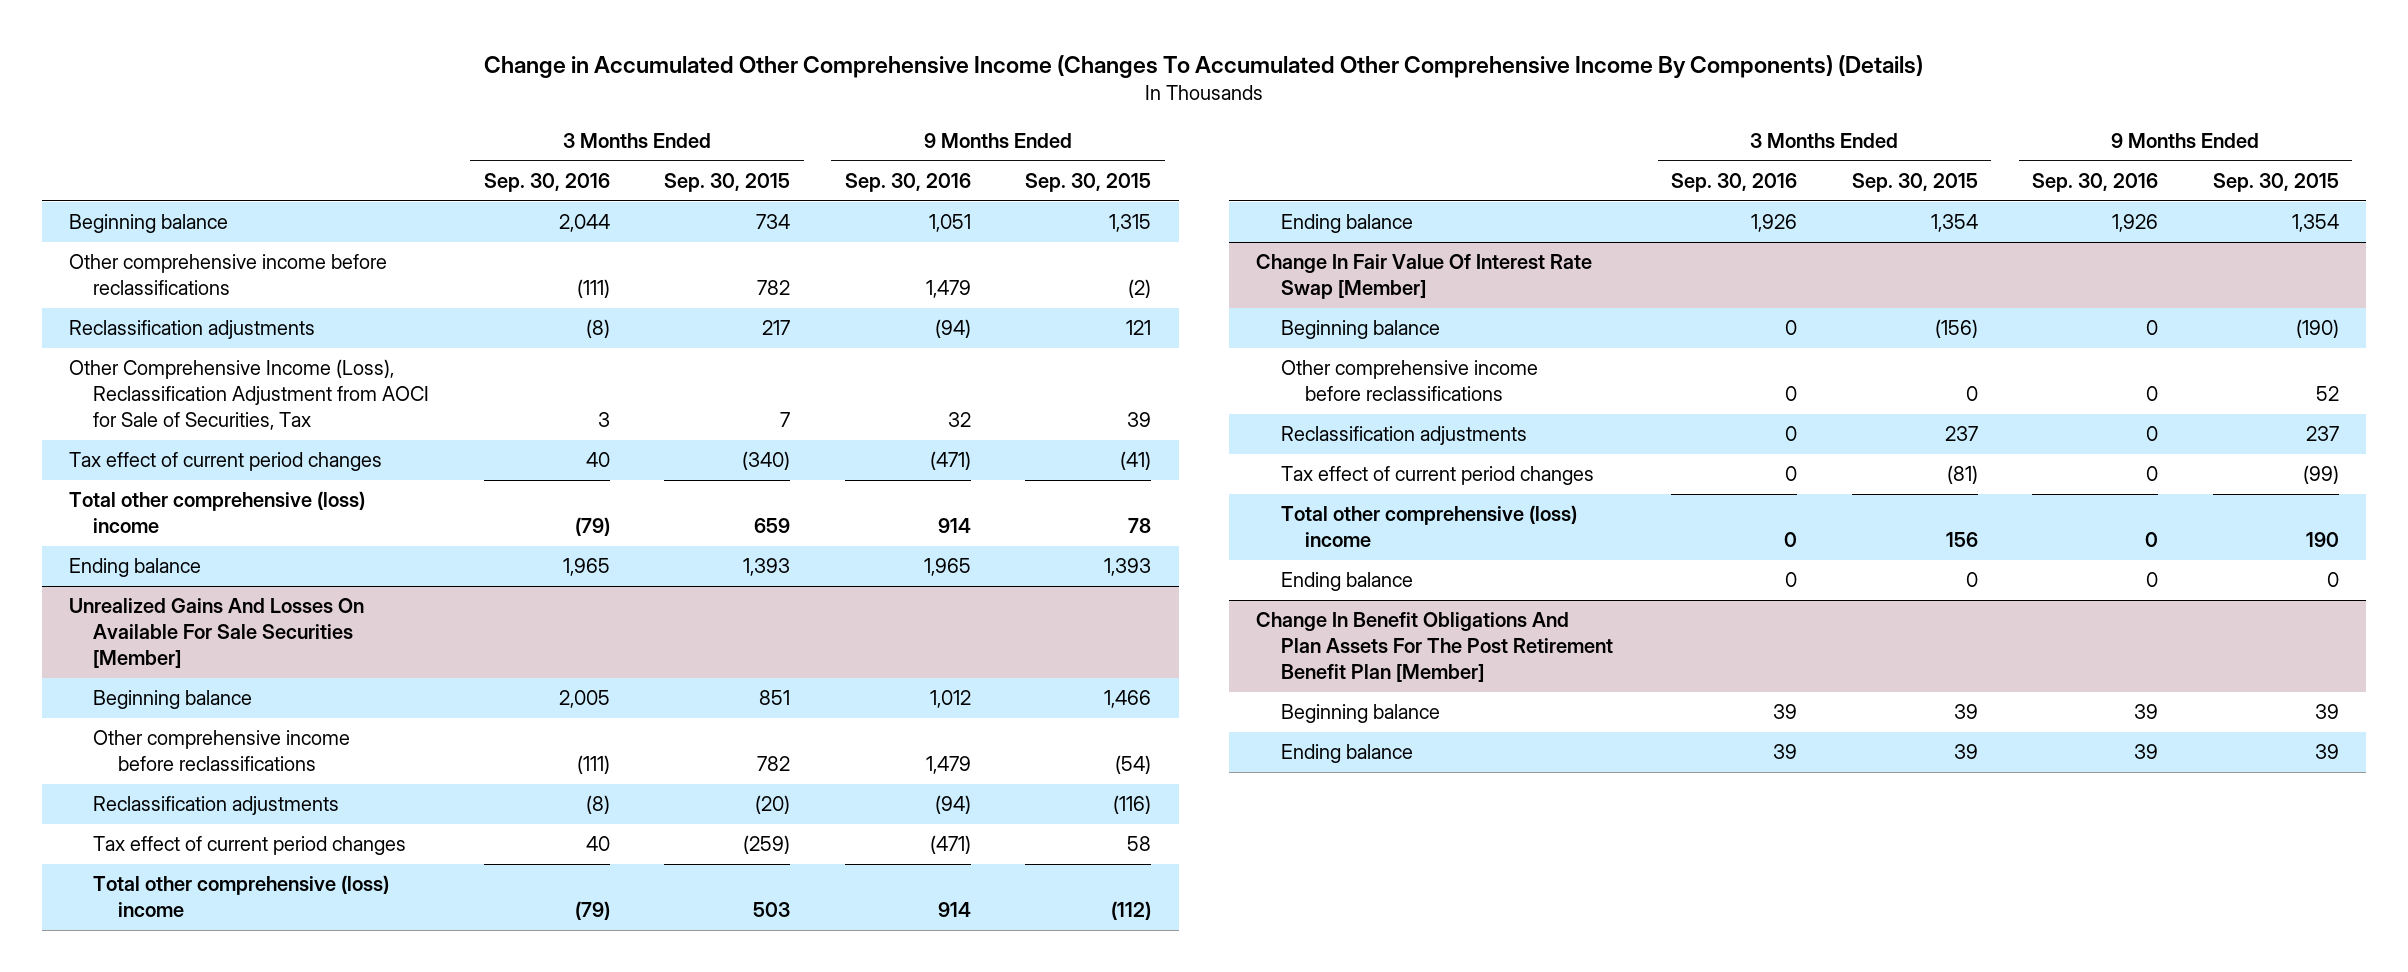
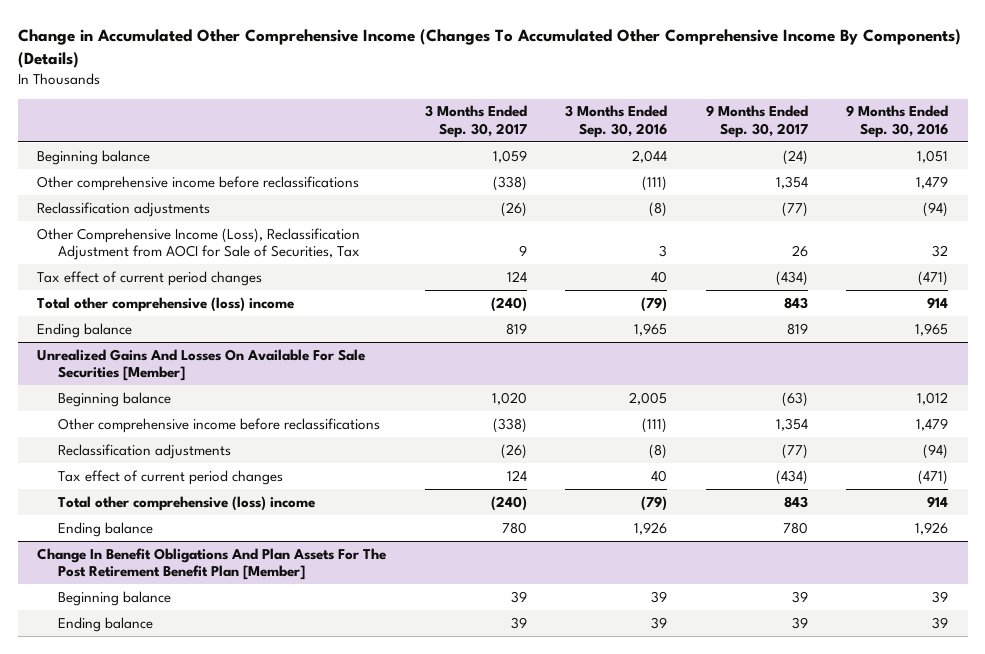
[664,173,791,193] Sep. 30, 2015 -> none
[1025,173,1152,193] Sep. 30, 2015 -> none
none -> [424,105,527,138] 3 Months Ended Sep. 30, 2017
none -> [705,105,808,138] 9 Months Ended Sep. 30, 2017
[1256,254,1593,300] Change In Fair Value Of Interest Rate Swap [Member] -> none
[1280,320,1440,340] Beginning balance -> none
[1280,360,1538,402] Other comprehensive income before reclassifications -> none
[1280,426,1527,446] Reclassification adjustments -> none
[1280,466,1594,486] Tax effect of current period changes -> none
[1280,505,1577,548] Total other comprehensive (loss) income -> none
[1280,572,1413,592] Ending balance -> none

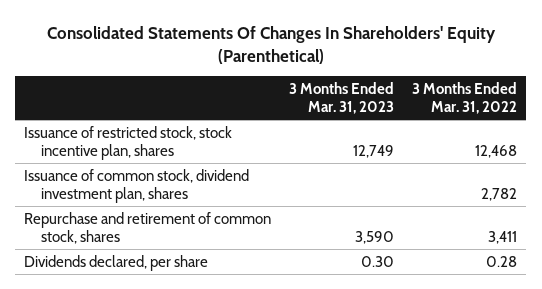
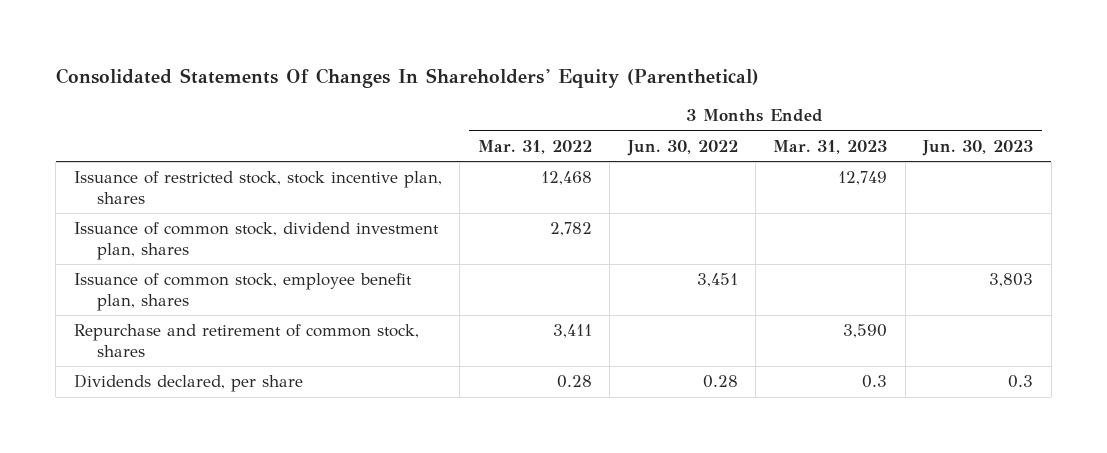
none -> [626,139,738,156] Jun. 30, 2022
none -> [922,139,1034,156] Jun. 30, 2023
none -> [73,273,412,311] Issuance of common stock, employee benefit plan, shares
[361,255,395,267] 0.30 -> [862,375,888,389] 0.3

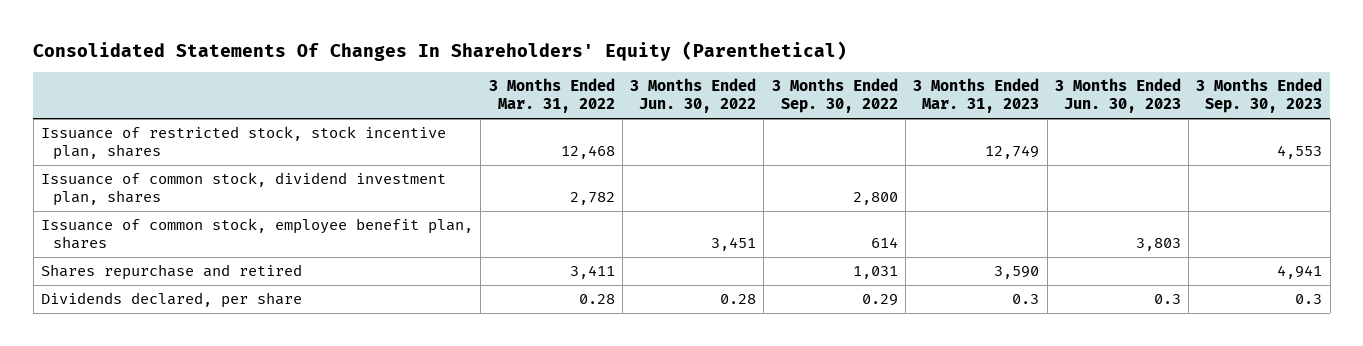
none -> [771,78,898,114] 3 Months Ended Sep. 30, 2022
none -> [1196,78,1323,114] 3 Months Ended Sep. 30, 2023
[73,324,419,357] Repurchase and retirement of common stock, shares -> [41,264,303,281] Shares repurchase and retired

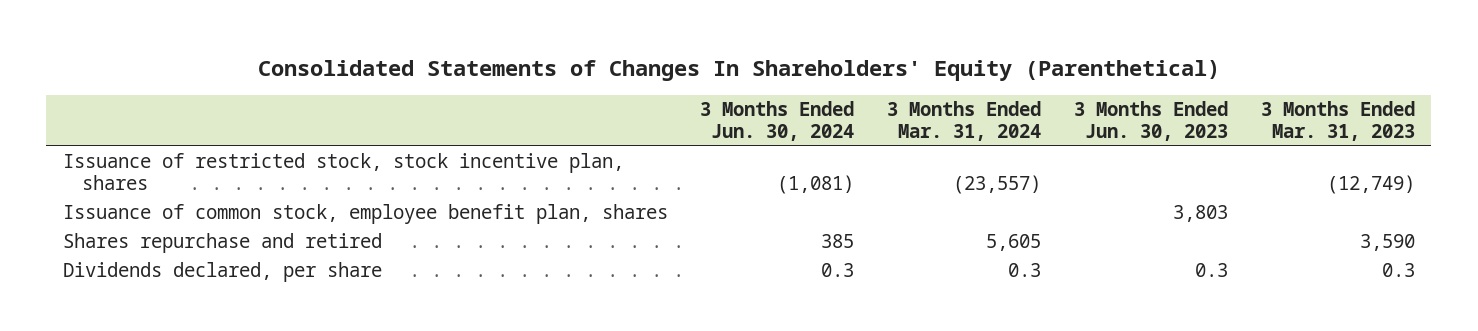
[33,40,848,61] Consolidated Statements Of Changes In Shareholders' Equity (Parenthetical) -> [257,59,1220,81] Consolidated Statements of Changes In Shareholders' Equity (Parenthetical)
[488,78,615,114] 3 Months Ended Mar. 31, 2022 -> none
[630,78,757,114] 3 Months Ended Jun. 30, 2022 -> none
[771,78,898,114] 3 Months Ended Sep. 30, 2022 -> none
[1196,78,1323,114] 3 Months Ended Sep. 30, 2023 -> none
none -> [700,100,855,142] 3 Months Ended Jun. 30, 2024
none -> [887,100,1042,142] 3 Months Ended Mar. 31, 2024
[41,172,447,207] Issuance of common stock, dividend investment plan, shares -> none
[985,145,1040,160] 12,749 -> [1326,175,1415,195] (12,749)

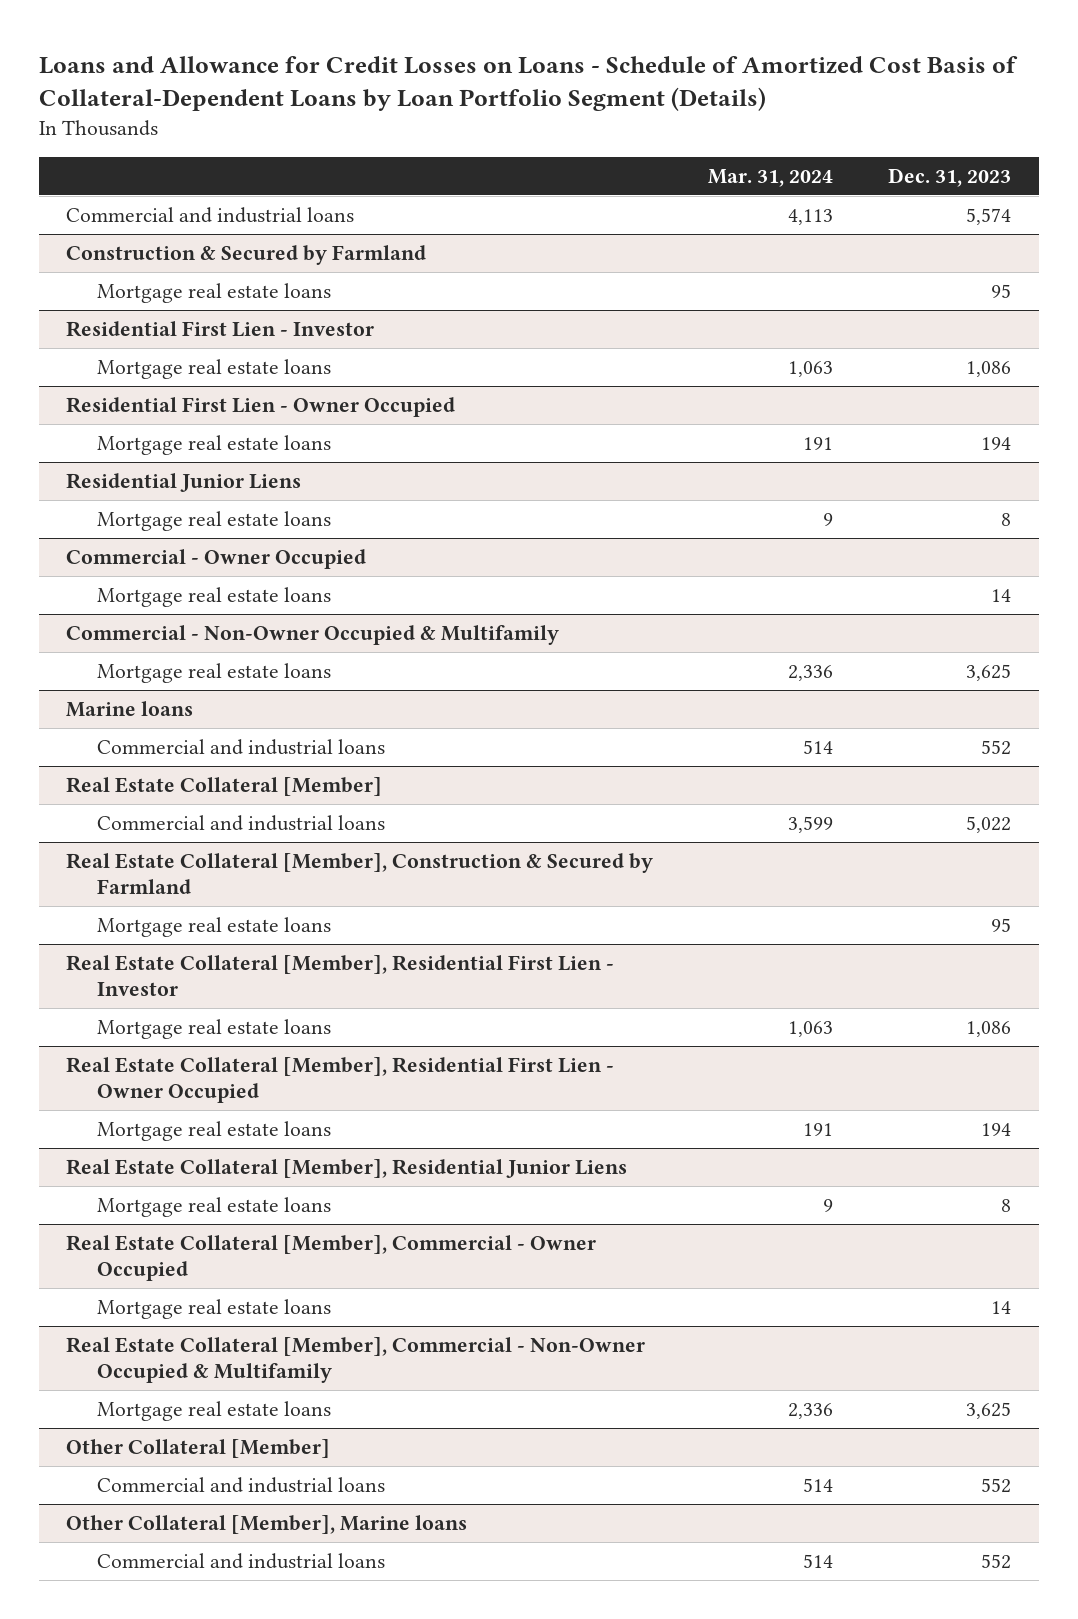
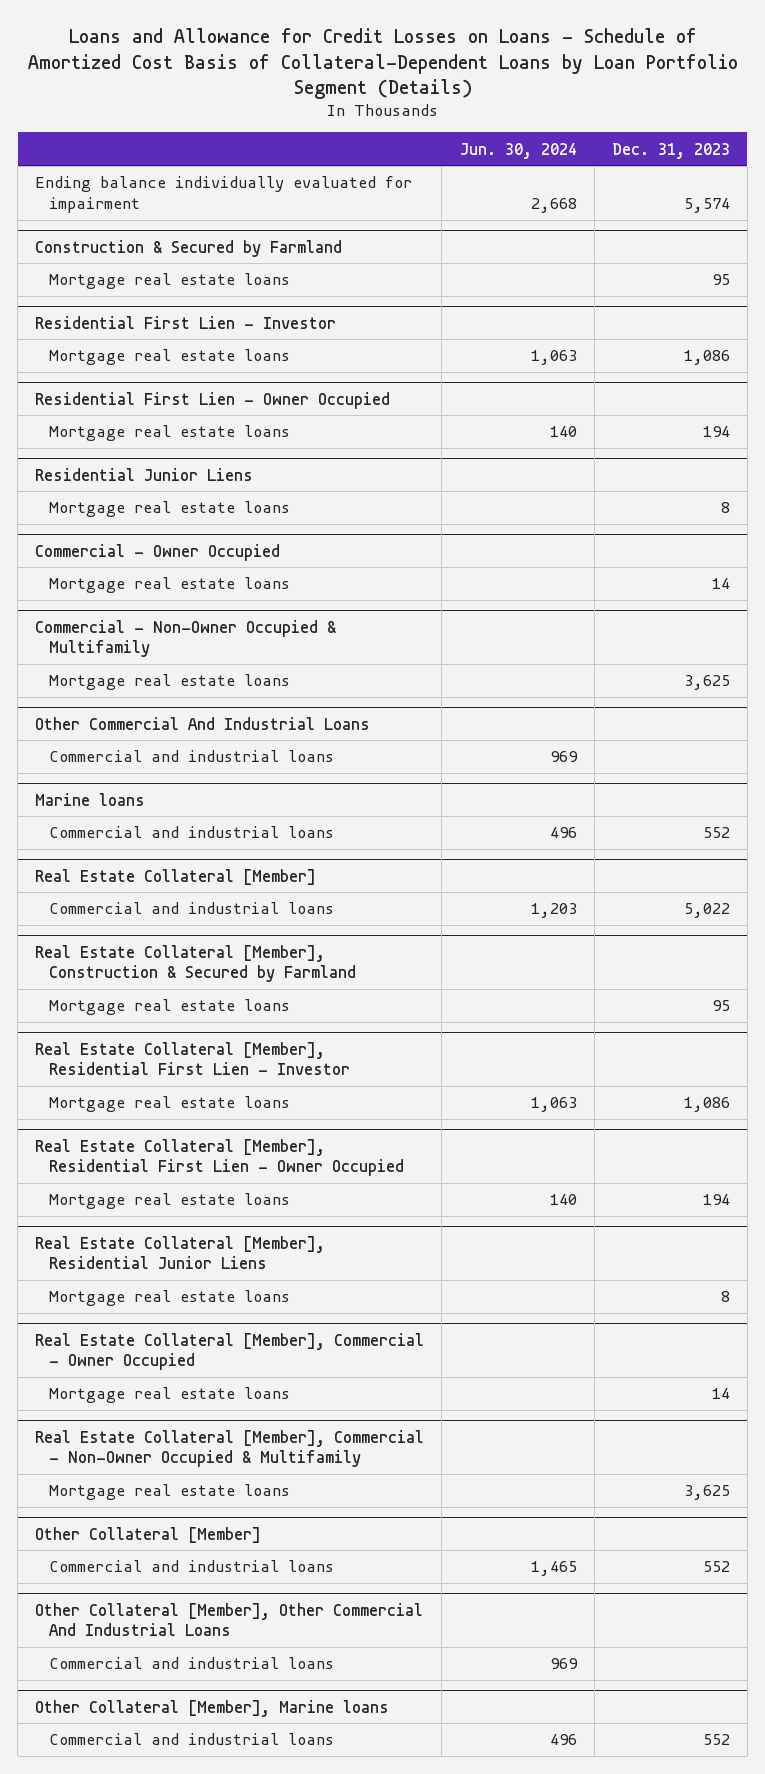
[708,168,834,187] Mar. 31, 2024 -> none
none -> [459,142,577,159] Jun. 30, 2024
[66,206,355,223] Commercial and industrial loans -> [35,176,413,213] Ending balance individually evaluated for impairment
none -> [35,716,371,730] Other Commercial And Industrial Loans
none -> [48,750,334,763] Commercial and industrial loans
none -> [35,1602,424,1637] Other Collateral [Member], Other Commercial And Industrial Loans
none -> [48,1657,334,1670] Commercial and industrial loans

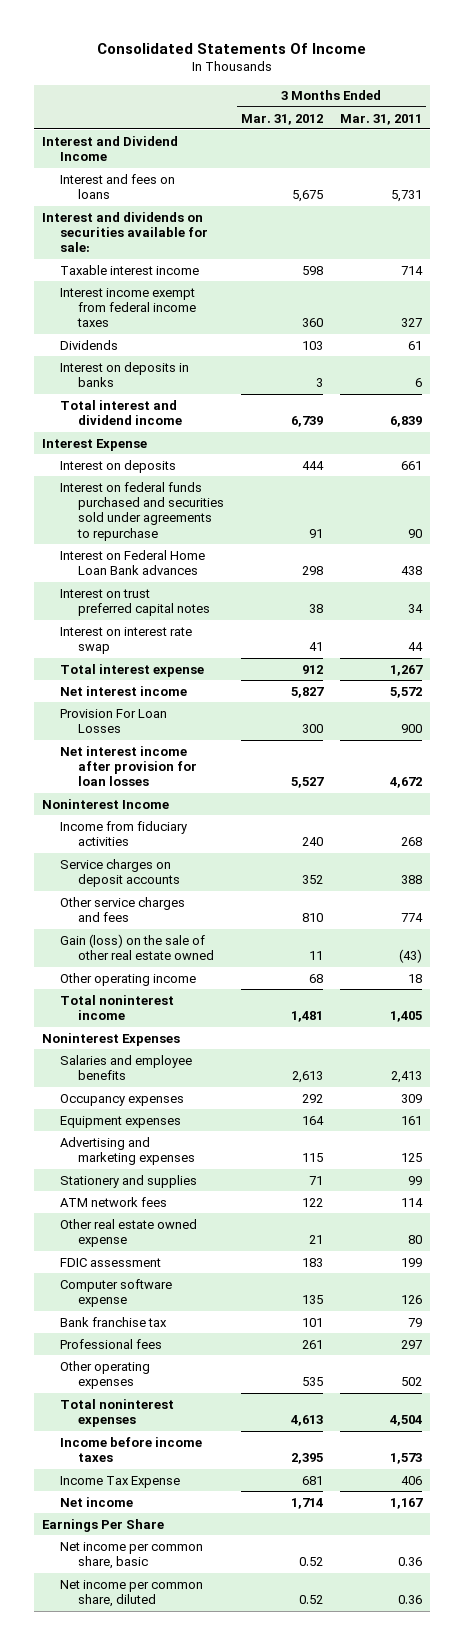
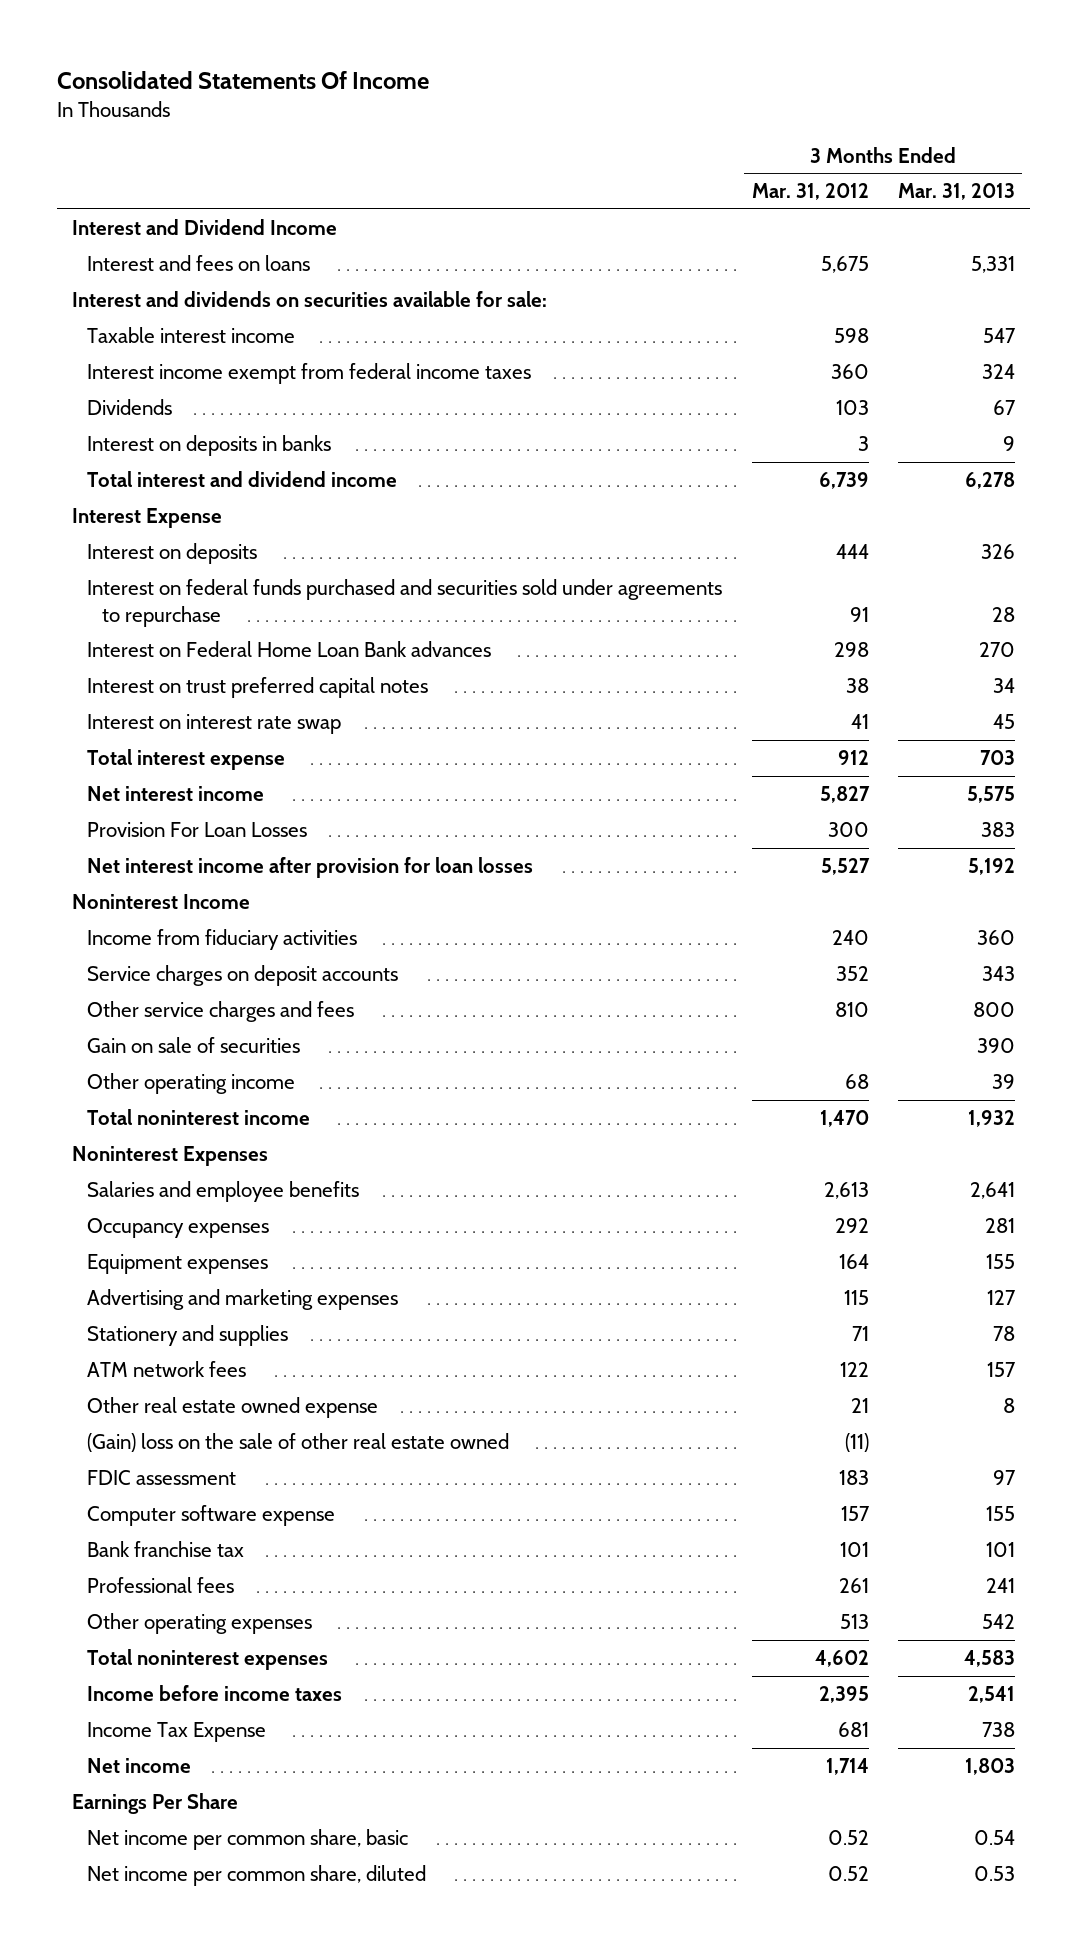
[339,113,422,125] Mar. 31, 2011 -> none
none -> [898,183,1016,201] Mar. 31, 2013
[59,933,214,961] Gain (loss) on the sale of other real estate owned -> none
none -> [87,1037,301,1054] Gain on sale of securities
[290,1011,323,1023] 1,481 -> [819,1110,869,1128] 1,470
none -> [87,1433,510,1453] (Gain) loss on the sale of other real estate owned
[301,1295,323,1305] 135 -> [840,1506,870,1522] 157
[301,1377,323,1387] 535 -> [839,1614,869,1630] 513
[290,1415,323,1427] 4,613 -> [814,1650,869,1668] 4,602

